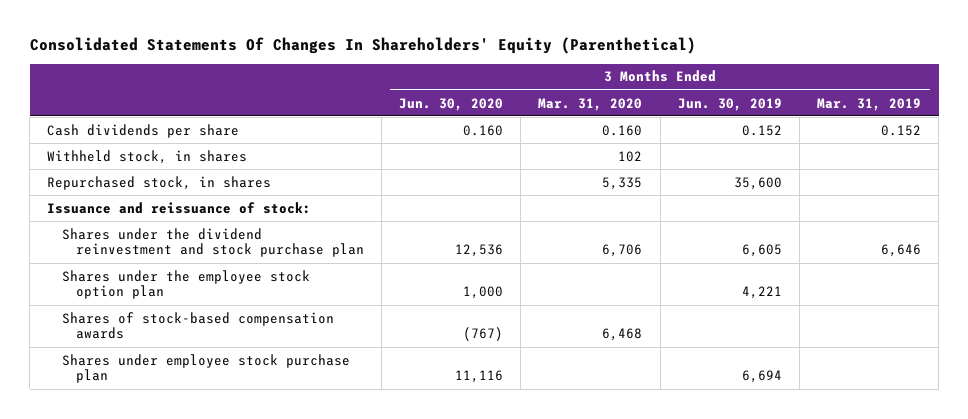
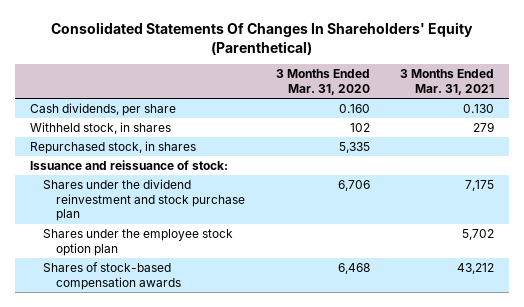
[399,97,504,111] Jun. 30, 2020 -> none
[677,97,782,111] Jun. 30, 2019 -> none
[816,97,921,111] Mar. 31, 2019 -> none
none -> [399,69,494,96] 3 Months Ended Mar. 31, 2021
[47,123,240,138] Cash dividends per share -> [30,102,177,116] Cash dividends, per share
[61,353,350,384] Shares under employee stock purchase plan -> none

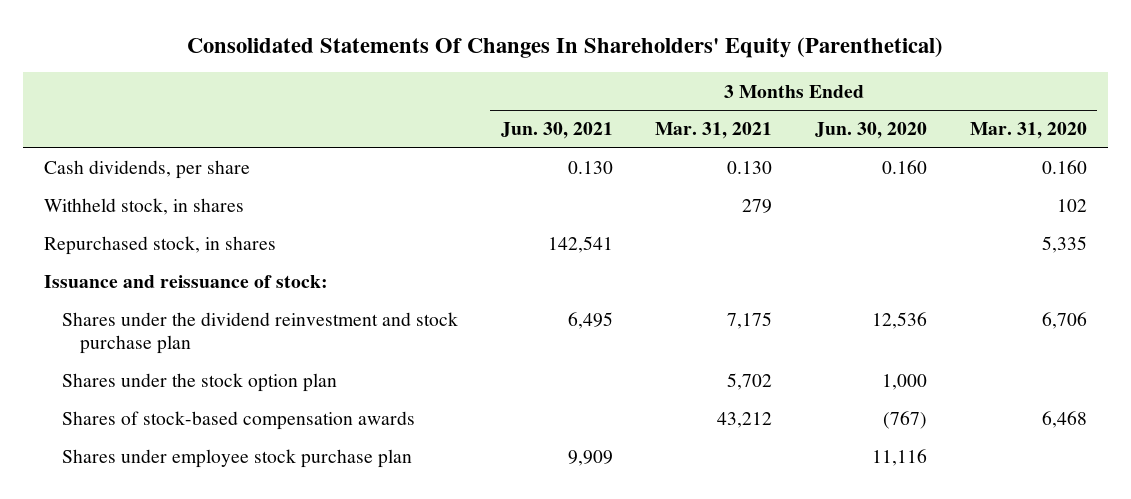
none -> [500,122,613,140] Jun. 30, 2021
none -> [815,122,928,140] Jun. 30, 2020
[43,228,234,256] Shares under the employee stock option plan -> [62,373,338,393] Shares under the stock option plan
none -> [62,449,413,469] Shares under employee stock purchase plan

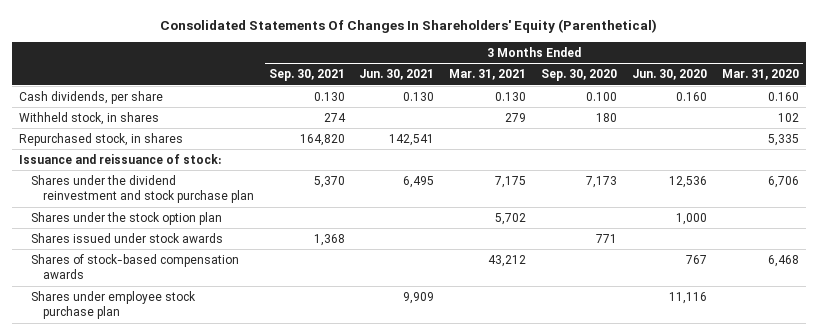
none -> [268,69,345,82] Sep. 30, 2021
none -> [541,69,618,82] Sep. 30, 2020
none -> [30,232,223,243] Shares issued under stock awards
[883,411,928,430] (767) -> [685,254,707,264] 767

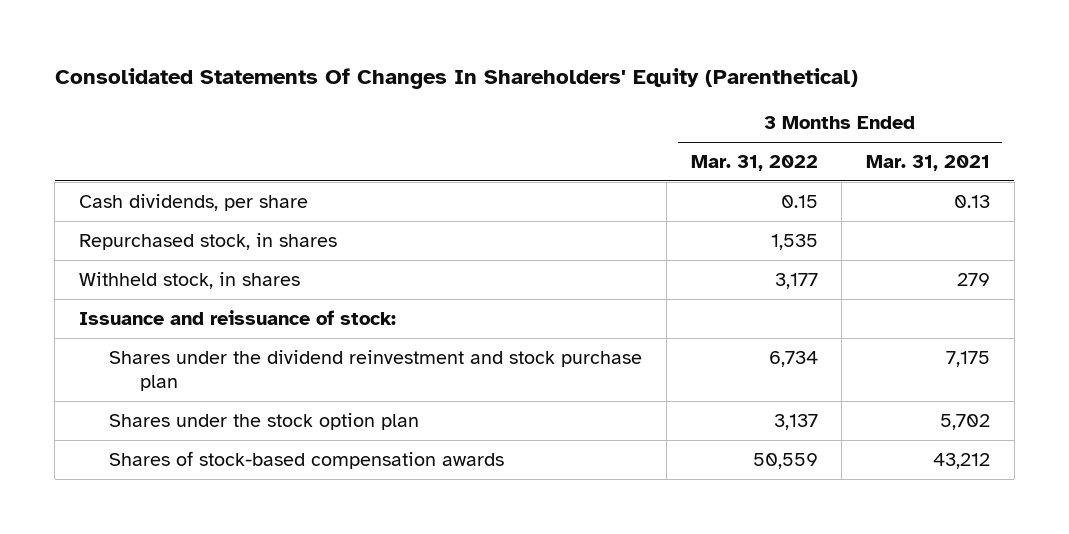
[268,69,345,82] Sep. 30, 2021 -> none
[359,69,435,81] Jun. 30, 2021 -> none
[541,69,618,82] Sep. 30, 2020 -> none
[631,69,707,81] Jun. 30, 2020 -> none
[721,69,799,81] Mar. 31, 2020 -> none
none -> [690,155,818,172] Mar. 31, 2022
[495,91,527,101] 0.130 -> [953,194,990,208] 0.13
[18,111,159,125] Withheld stock, in shares -> [78,271,300,289] Withheld stock, in shares
[30,232,223,243] Shares issued under stock awards -> none
[30,290,196,320] Shares under employee stock purchase plan -> none

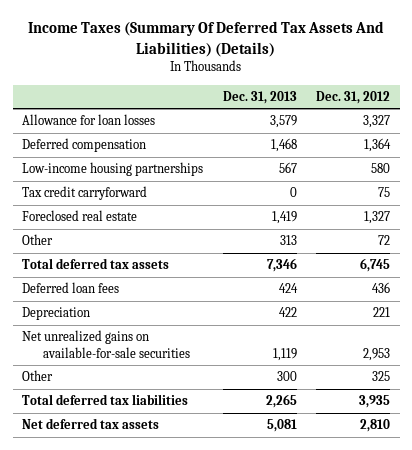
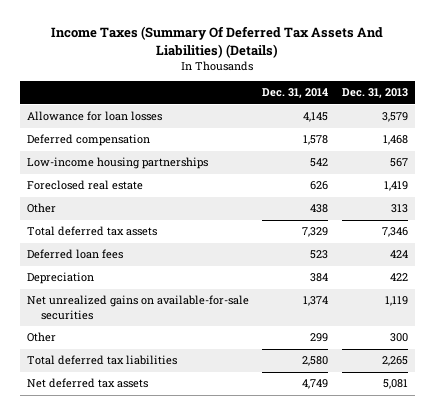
[316,90,391,104] Dec. 31, 2012 -> none
none -> [262,88,329,99] Dec. 31, 2014
[22,186,148,201] Tax credit carryforward -> none

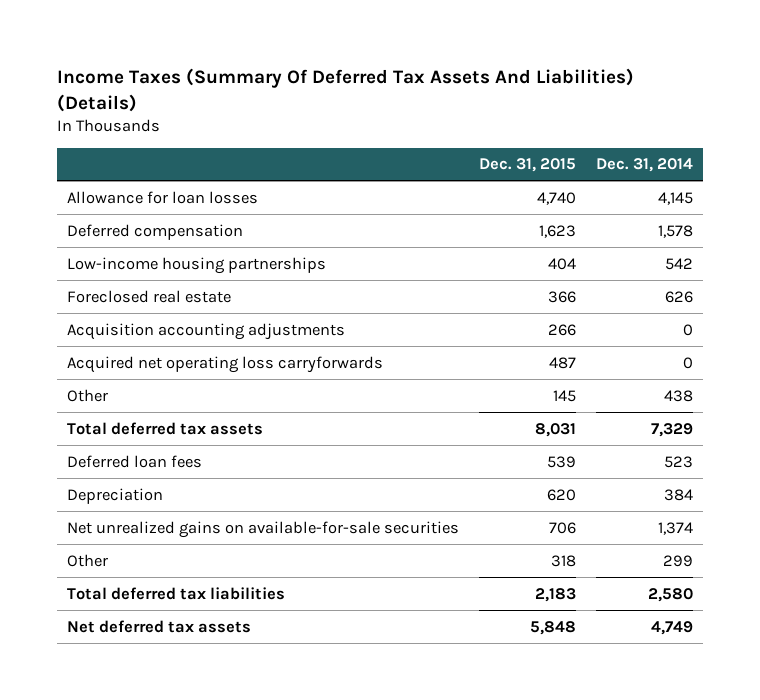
[341,88,408,99] Dec. 31, 2013 -> none
none -> [479,158,577,173] Dec. 31, 2015
none -> [66,322,345,340] Acquisition accounting adjustments
none -> [66,355,383,373] Acquired net operating loss carryforwards

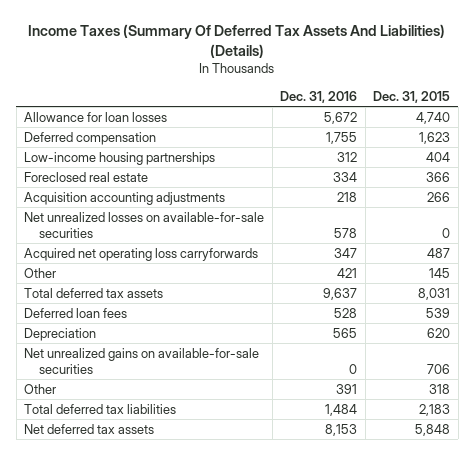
[596,158,694,173] Dec. 31, 2014 -> none
none -> [280,90,358,103] Dec. 31, 2016
none -> [24,211,265,238] Net unrealized losses on available-for-sale securities

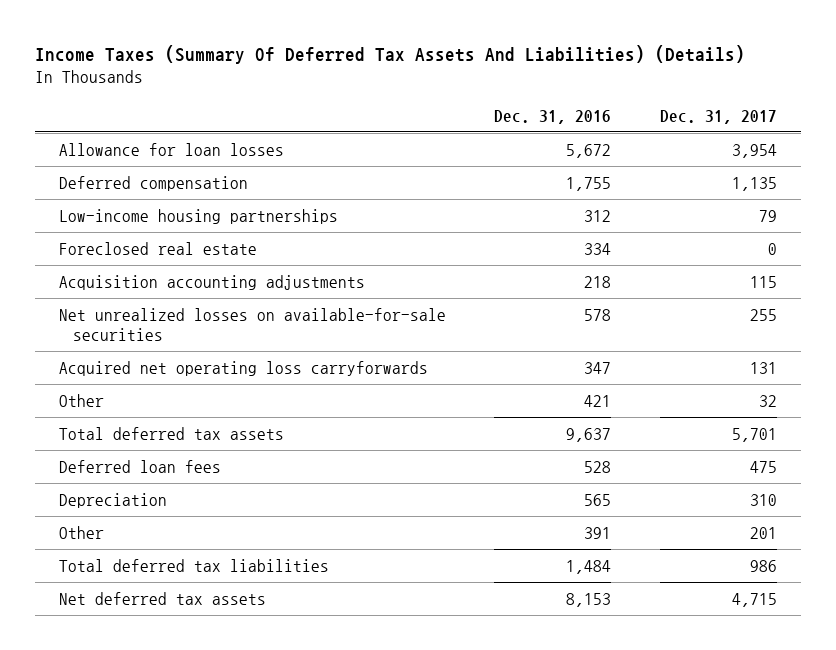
[373,90,451,103] Dec. 31, 2015 -> none
none -> [659,109,777,124] Dec. 31, 2017
[24,347,260,374] Net unrealized gains on available-for-sale securities -> none

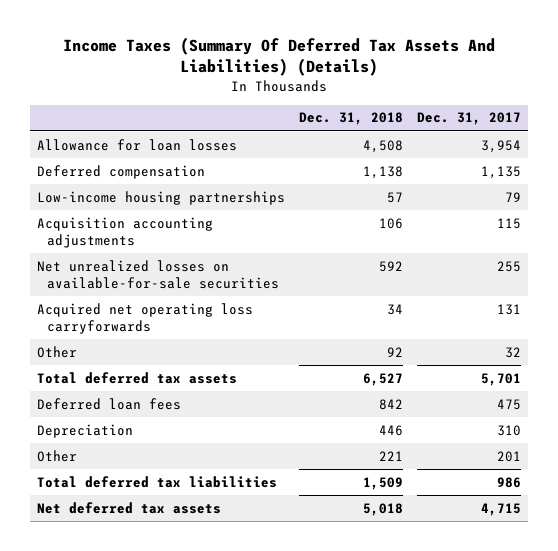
[494,109,612,124] Dec. 31, 2016 -> none
none -> [298,112,403,126] Dec. 31, 2018
[58,241,257,255] Foreclosed real estate -> none

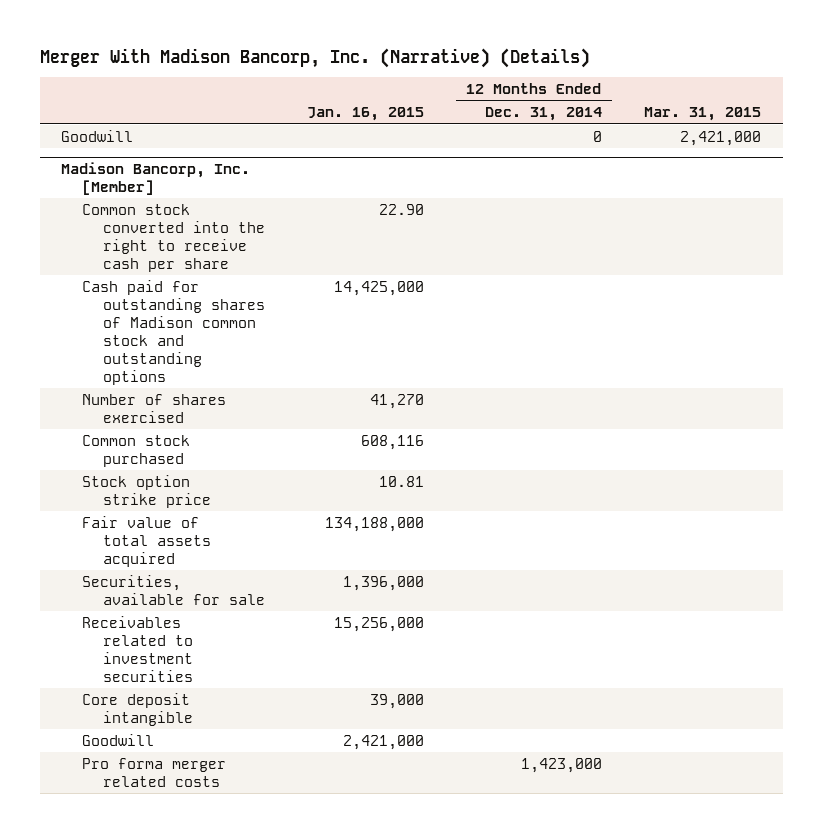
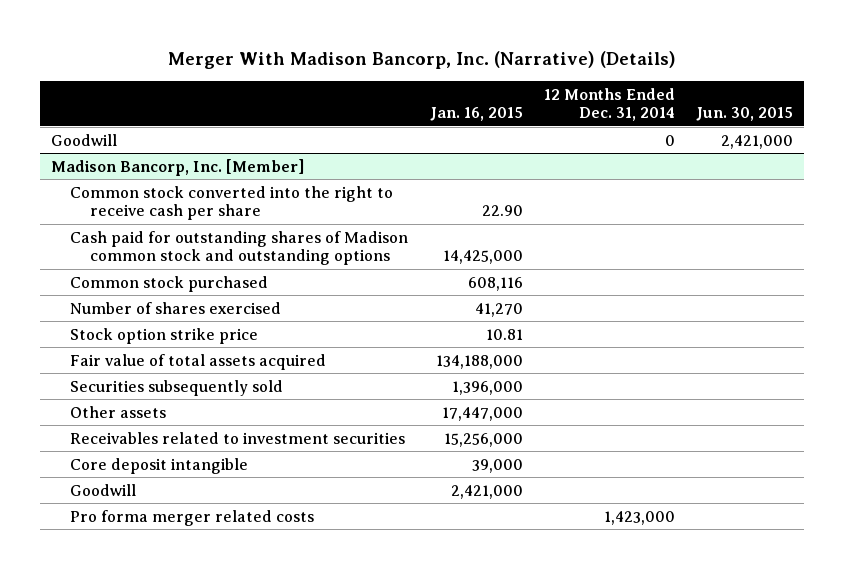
[644,107,762,122] Mar. 31, 2015 -> none
none -> [696,107,794,122] Jun. 30, 2015
[82,393,227,423] Number of shares exercised -> [70,301,282,314] Number of shares exercised
[82,574,265,605] Securities, available for sale -> [70,379,284,396] Securities subsequently sold
none -> [70,405,167,418] Other assets

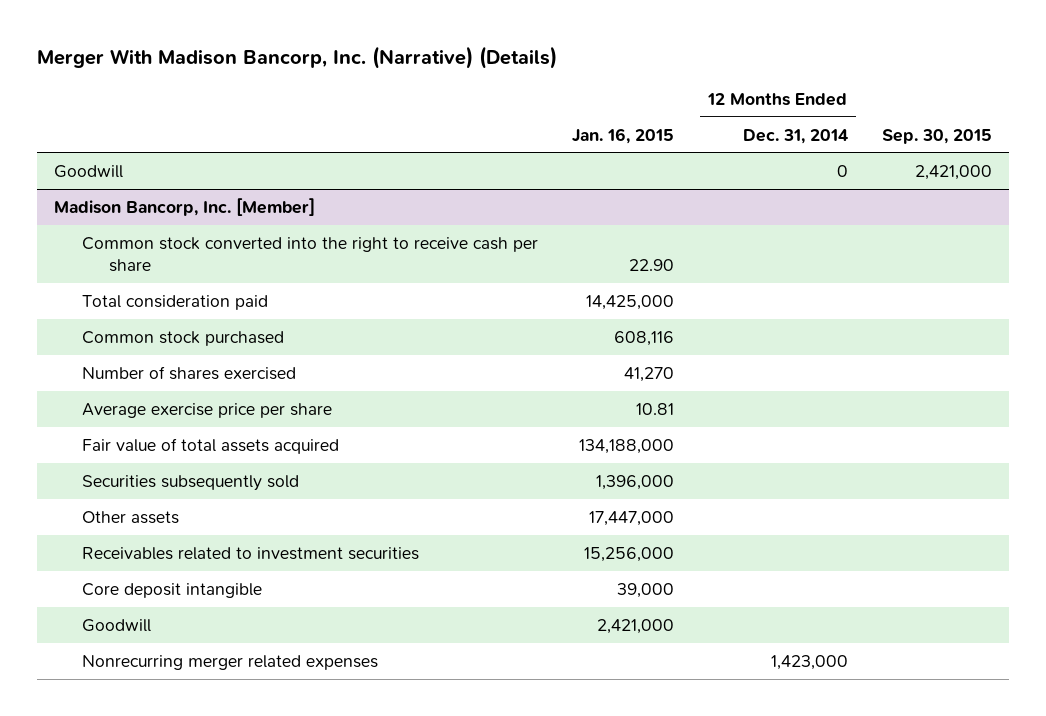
[696,107,794,122] Jun. 30, 2015 -> none
none -> [882,128,993,144] Sep. 30, 2015
[70,230,409,266] Cash paid for outstanding shares of Madison common stock and outstanding options -> [81,294,268,310] Total consideration paid
[70,327,259,344] Stock option strike price -> [81,402,332,418] Average exercise price per share
[70,509,315,526] Pro forma merger related costs -> [81,654,378,670] Nonrecurring merger related expenses

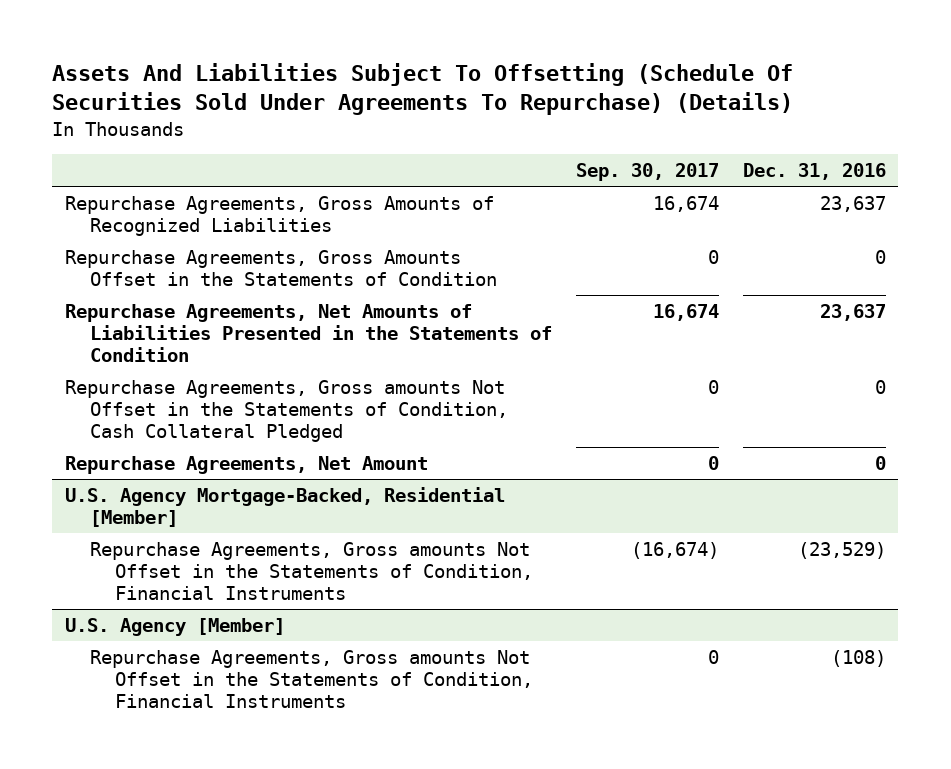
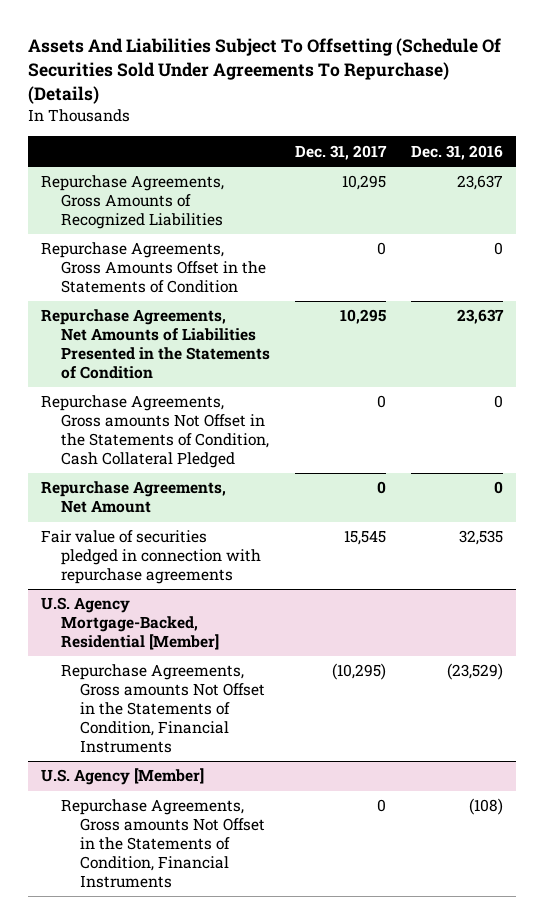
[576,163,720,182] Sep. 30, 2017 -> none
none -> [294,144,387,160] Dec. 31, 2017
none -> [40,530,261,584] Fair value of securities pledged in connection with repurchase agreements

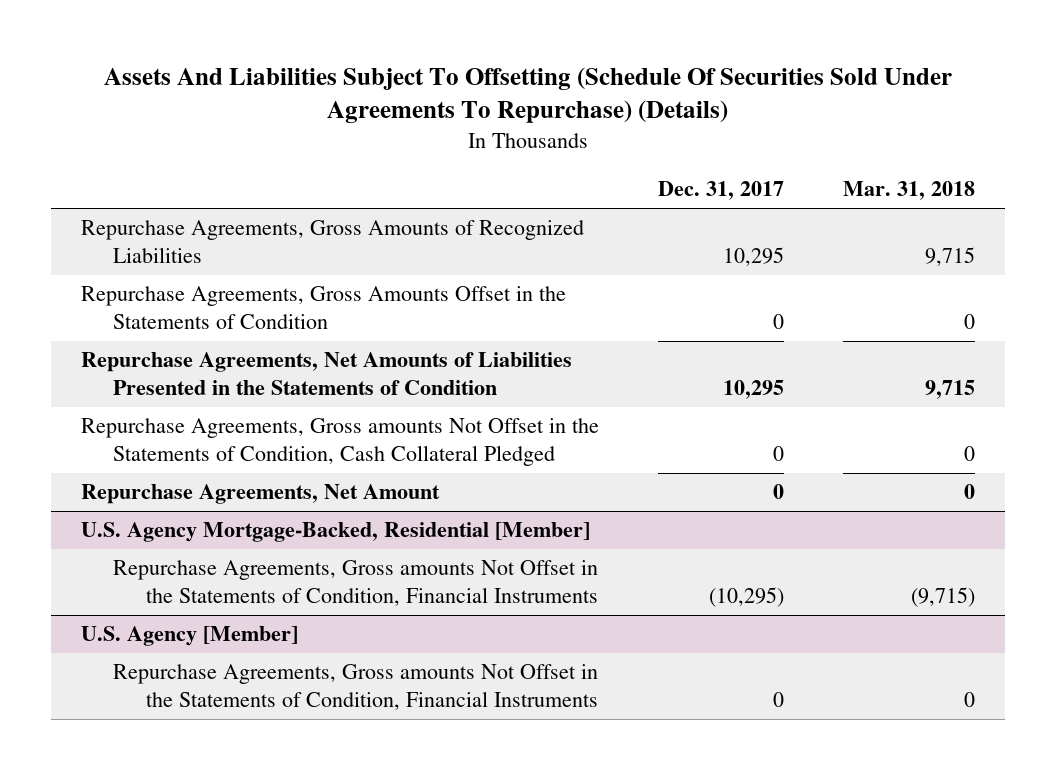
[411,144,504,160] Dec. 31, 2016 -> none
none -> [843,181,976,201] Mar. 31, 2018
[40,530,261,584] Fair value of securities pledged in connection with repurchase agreements -> none

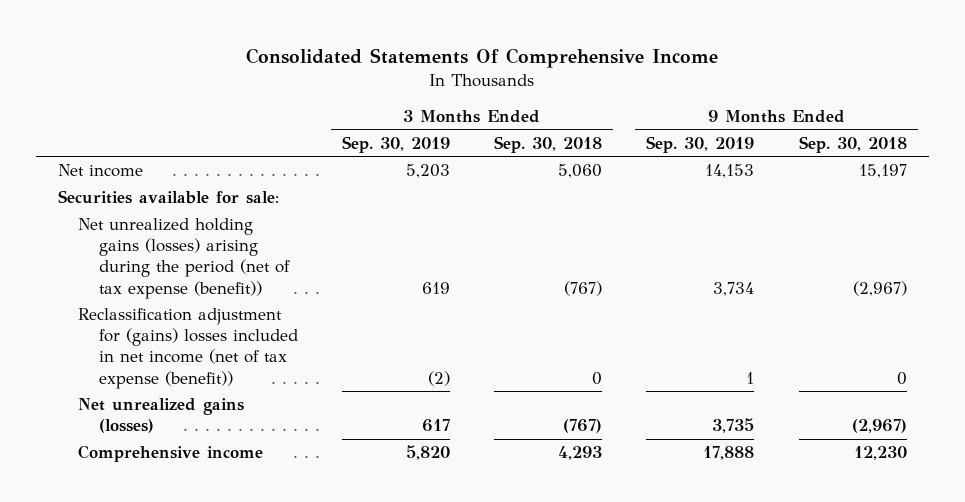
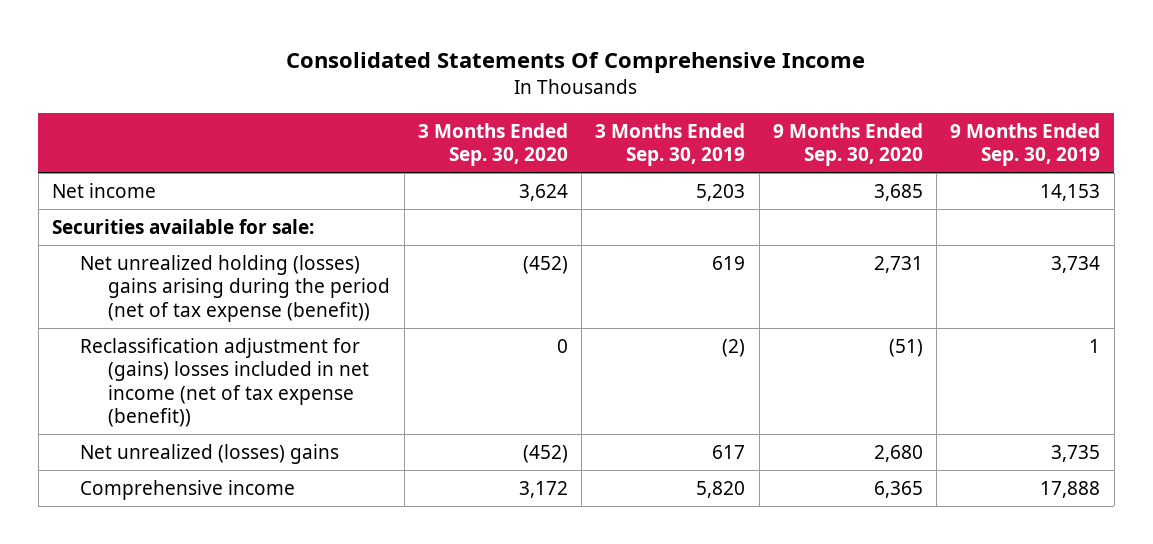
[494,135,603,153] Sep. 30, 2018 -> none
[798,135,907,153] Sep. 30, 2018 -> none
none -> [417,122,568,167] 3 Months Ended Sep. 30, 2020
none -> [772,122,923,167] 9 Months Ended Sep. 30, 2020
[78,218,290,299] Net unrealized holding gains (losses) arising during the period (net of tax expense (benefit)) -> [80,254,391,322] Net unrealized holding (losses) gains arising during the period (net of tax expense (benefit))
[78,398,245,434] Net unrealized gains (losses) -> [80,443,340,464] Net unrealized (losses) gains

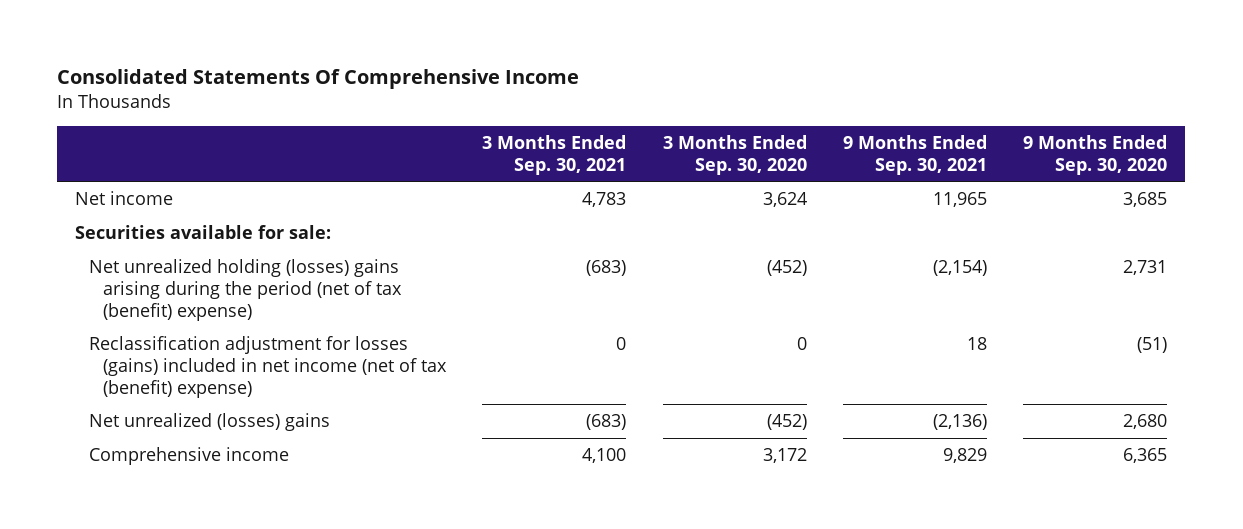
[595,122,746,167] 3 Months Ended Sep. 30, 2019 -> none
[950,122,1101,167] 9 Months Ended Sep. 30, 2019 -> none
none -> [482,134,627,175] 3 Months Ended Sep. 30, 2021
none -> [842,134,987,175] 9 Months Ended Sep. 30, 2021
[80,254,391,322] Net unrealized holding (losses) gains arising during the period (net of tax expense (benefit)) -> [89,259,402,321] Net unrealized holding (losses) gains arising during the period (net of tax (benefit) expense)
[80,337,370,427] Reclassification adjustment for (gains) losses included in net income (net of tax expense (benefit)) -> [89,336,447,398] Reclassification adjustment for losses (gains) included in net income (net of tax (benefit) expense)

